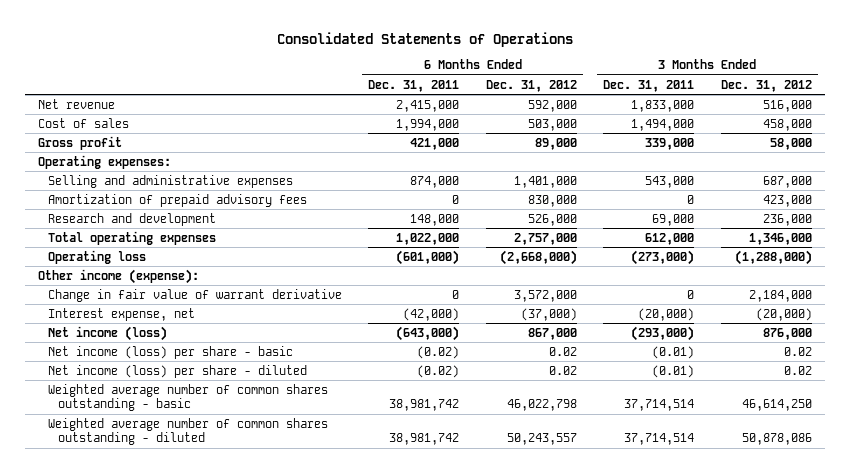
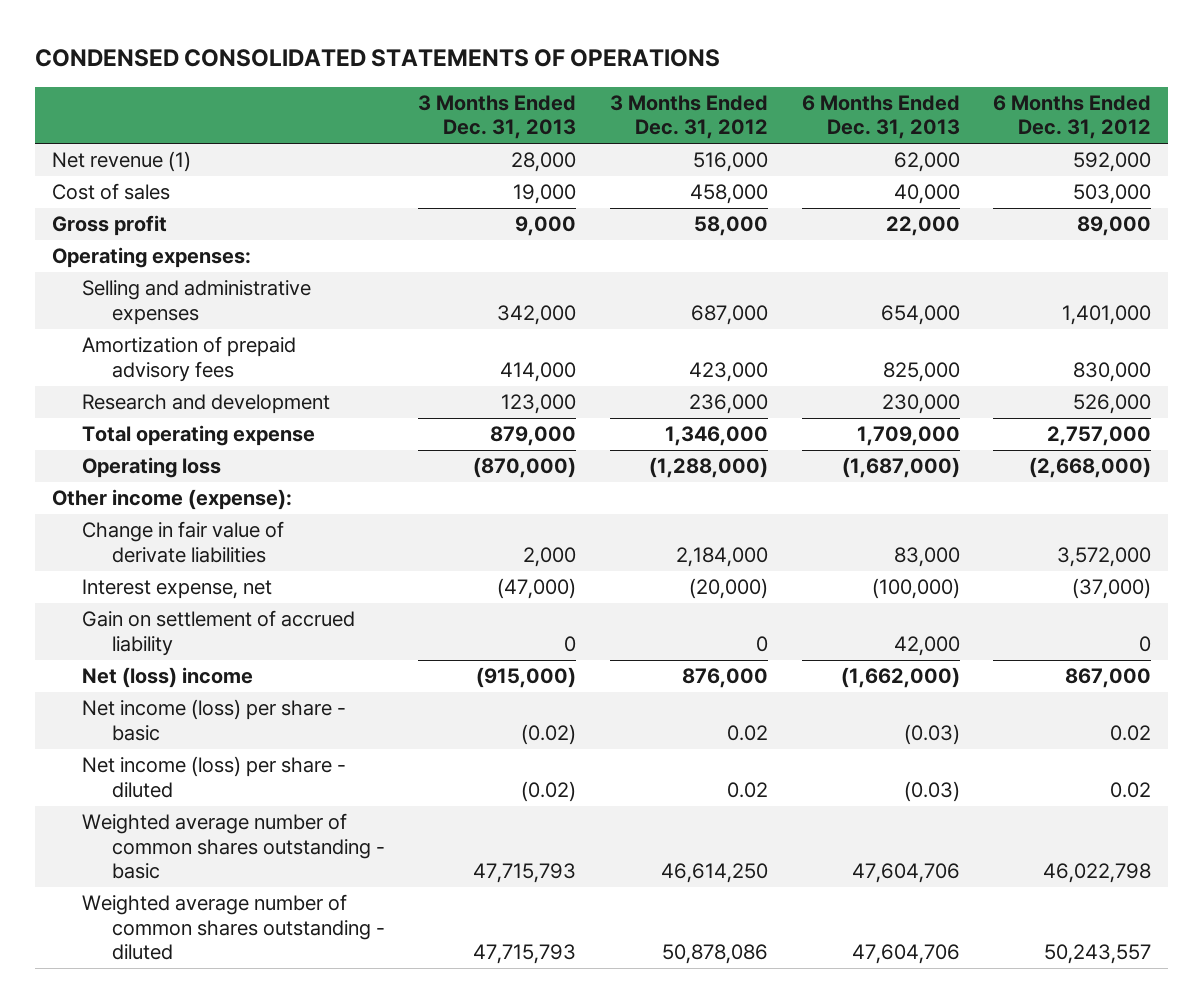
[276,31,573,47] Consolidated Statements of Operations -> [34,49,720,68] CONDENSED CONSOLIDATED STATEMENTS OF OPERATIONS
[368,79,460,92] Dec. 31, 2011 -> none
[603,79,695,92] Dec. 31, 2011 -> none
none -> [418,94,577,140] 3 Months Ended Dec. 31, 2013
none -> [801,94,960,140] 6 Months Ended Dec. 31, 2013
[38,98,116,109] Net revenue -> [51,151,191,173] Net revenue (1)
[47,230,216,245] Total operating expenses -> [81,425,315,447] Total operating expense
[47,288,342,302] Change in fair value of warrant derivative -> [81,521,284,563] Change in fair value of derivate liabilities
none -> [81,610,355,656] Gain on settlement of accrued liability
[47,325,167,341] Net income (loss) -> [81,667,253,689] Net (loss) income

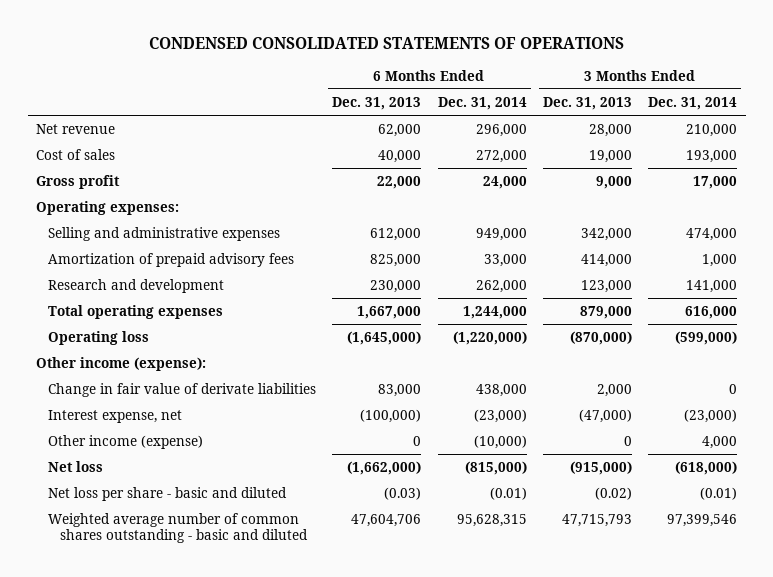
[610,94,769,140] 3 Months Ended Dec. 31, 2012 -> none
[993,94,1152,140] 6 Months Ended Dec. 31, 2012 -> none
none -> [437,96,527,110] Dec. 31, 2014
none -> [648,96,738,110] Dec. 31, 2014
[51,151,191,173] Net revenue (1) -> [35,124,115,135] Net revenue
[880,304,960,325] 654,000 -> [370,228,422,242] 612,000
[81,425,315,447] Total operating expense -> [47,305,223,320] Total operating expenses
[856,426,960,447] 1,709,000 -> [357,306,422,320] 1,667,000
[841,457,960,479] (1,687,000) -> [347,331,422,346] (1,645,000)
[81,610,355,656] Gain on settlement of accrued liability -> none
[81,756,346,798] Net income (loss) per share - diluted -> none
[81,894,385,961] Weighted average number of common shares outstanding - diluted -> none
none -> [47,435,203,450] Other income (expense)
[81,667,253,689] Net (loss) income -> [47,461,103,473] Net loss
[81,699,346,741] Net income (loss) per share - basic -> [47,487,287,502] Net loss per share - basic and diluted
[81,813,385,880] Weighted average number of common shares outstanding - basic -> [47,513,308,544] Weighted average number of common shares outstanding - basic and diluted

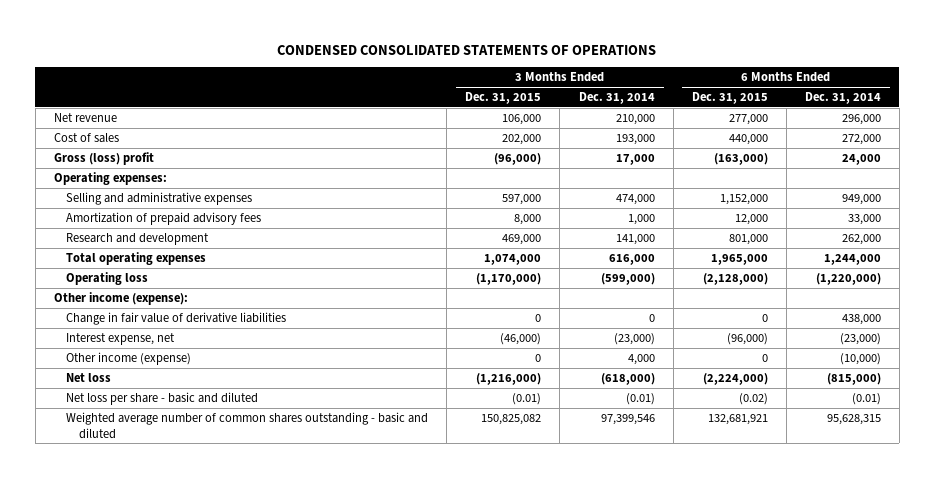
[332,96,422,110] Dec. 31, 2013 -> none
[542,96,632,110] Dec. 31, 2013 -> none
none -> [465,92,542,105] Dec. 31, 2015
none -> [691,92,768,105] Dec. 31, 2015
[35,175,120,190] Gross profit -> [53,152,154,166] Gross (loss) profit
[47,383,316,398] Change in fair value of derivate liabilities -> [66,312,287,326] Change in fair value of derivative liabilities

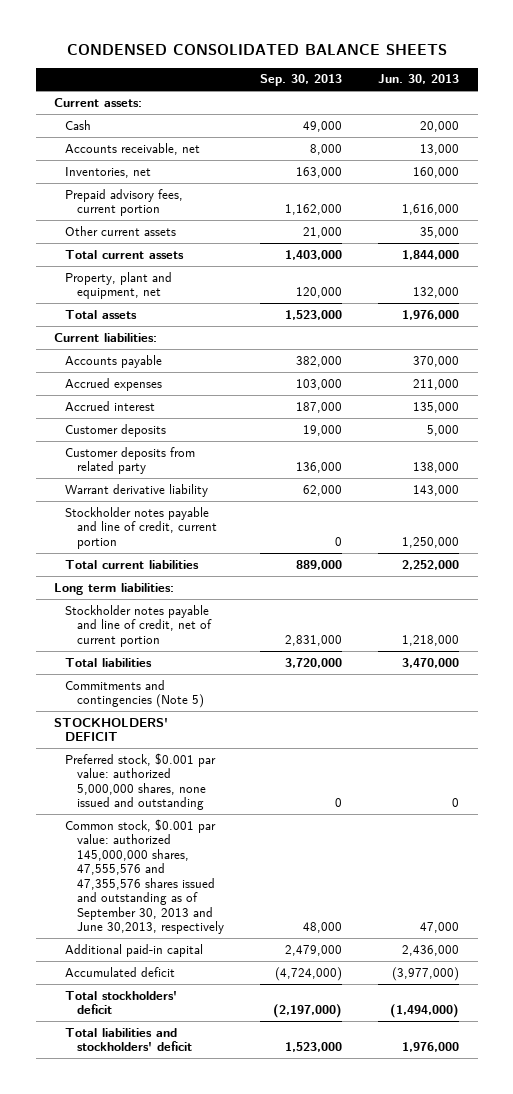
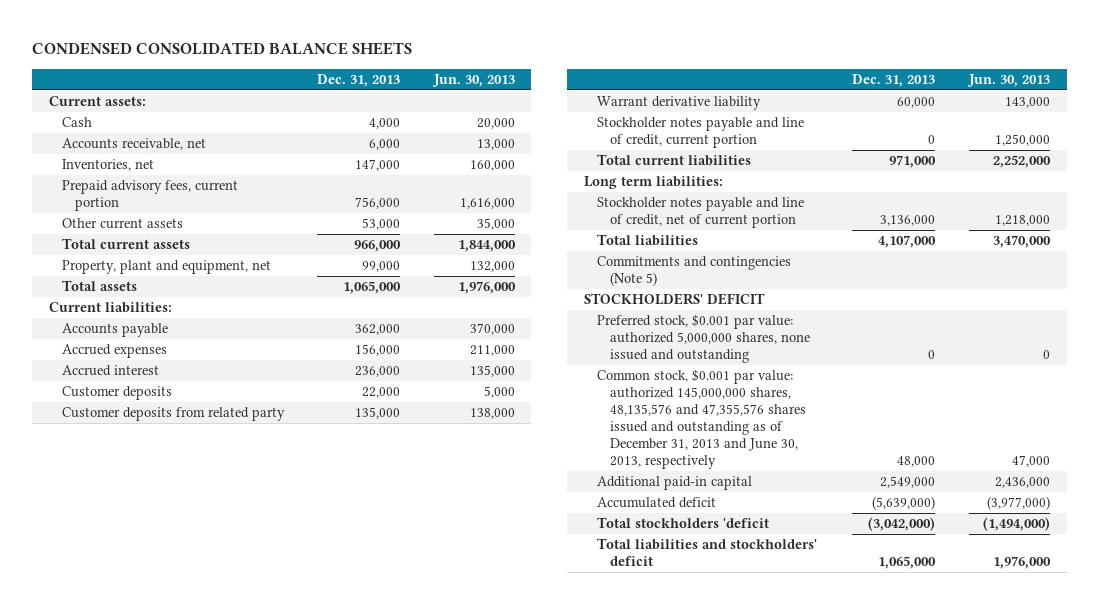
[260,74,343,87] Sep. 30, 2013 -> none
none -> [317,73,401,87] Dec. 31, 2013
[65,818,225,935] Common stock, $0.001 par value: authorized 145,000,000 shares, 47,555,576 and 47,355,576 shares issued and outstanding as of September 30, 2013 and June 30,2013, respectively -> [597,369,807,469] Common stock, $0.001 par value: authorized 145,000,000 shares, 48,135,576 and 47,355,576 shares issued and outstanding as of December 31, 2013 and June 30, 2013, respectively
[65,990,178,1015] Total stockholders' deficit -> [597,517,770,529] Total stockholders 'deficit

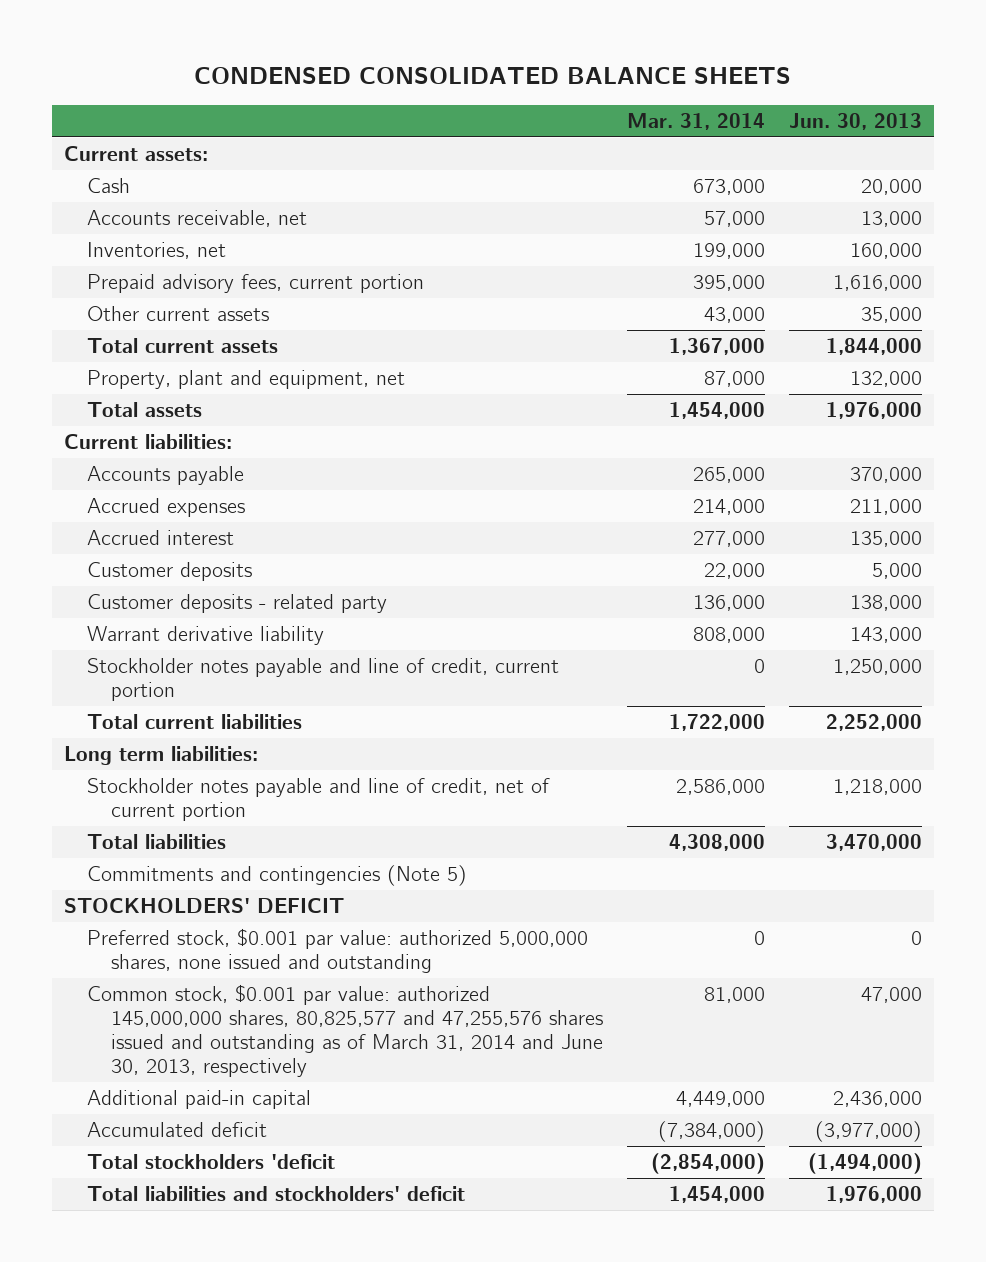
[317,73,401,87] Dec. 31, 2013 -> none
none -> [626,113,765,131] Mar. 31, 2014
[61,407,285,422] Customer deposits from related party -> [87,593,388,613] Customer deposits - related party
[597,369,807,469] Common stock, $0.001 par value: authorized 145,000,000 shares, 48,135,576 and 47,355,576 shares issued and outstanding as of December 31, 2013 and June 30, 2013, respectively -> [87,983,603,1078] Common stock, $0.001 par value: authorized 145,000,000 shares, 80,825,577 and 47,255,576 shares issued and outstanding as of March 31, 2014 and June 30, 2013, respectively

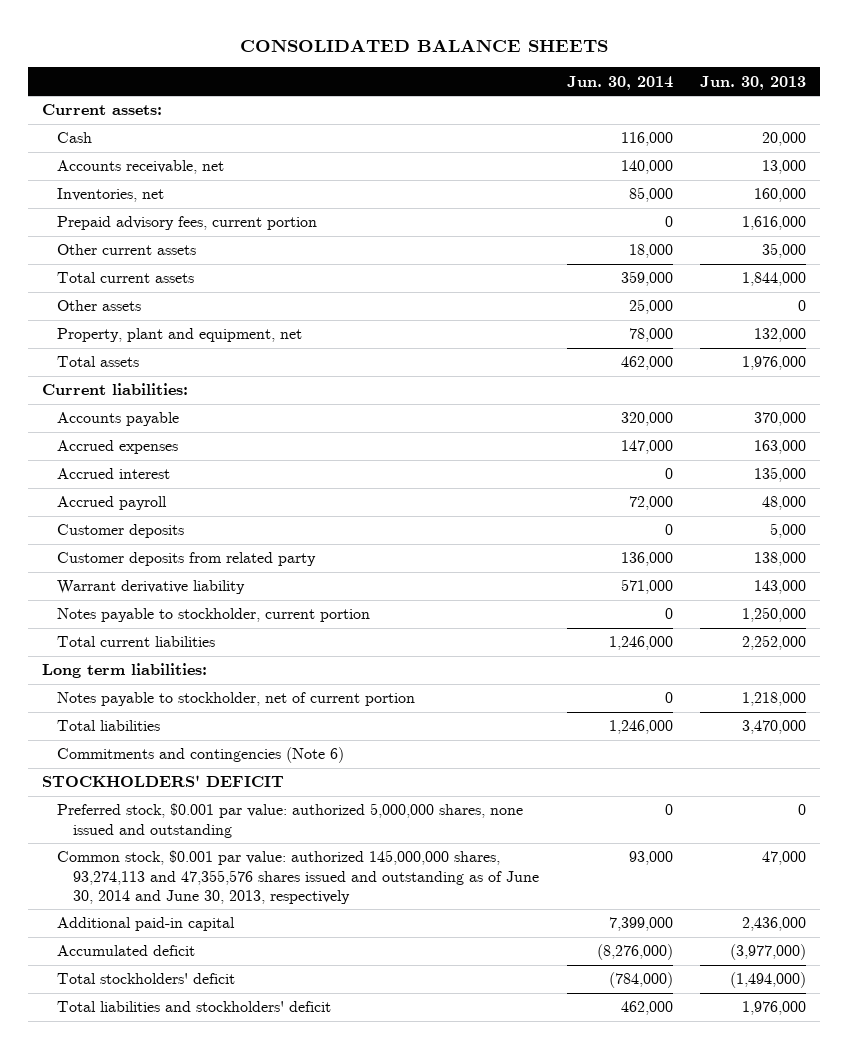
[193,67,791,85] CONDENSED CONSOLIDATED BALANCE SHEETS -> [240,38,609,52] CONSOLIDATED BALANCE SHEETS
[626,113,765,131] Mar. 31, 2014 -> none
none -> [566,75,673,90] Jun. 30, 2014
none -> [57,300,142,312] Other assets
[849,498,922,515] 211,000 -> [754,440,807,455] 163,000
none -> [57,496,168,511] Accrued payroll
[87,593,388,613] Customer deposits - related party -> [57,552,317,567] Customer deposits from related party
[87,657,560,702] Stockholder notes payable and line of credit, current portion -> [57,608,371,623] Notes payable to stockholder, current portion
[87,777,551,822] Stockholder notes payable and line of credit, net of current portion -> [57,692,416,707] Notes payable to stockholder, net of current portion
[87,864,468,886] Commitments and contingencies (Note 5) -> [57,747,345,764] Commitments and contingencies (Note 6)
[87,983,603,1078] Common stock, $0.001 par value: authorized 145,000,000 shares, 80,825,577 and 47,255,576 shares issued and outstanding as of March 31, 2014 and June 30, 2013, respectively -> [57,850,539,904] Common stock, $0.001 par value: authorized 145,000,000 shares, 93,274,113 and 47,355,576 shares issued and outstanding as of June 30, 2014 and June 30, 2013, respectively
[87,1153,336,1169] Total stockholders 'deficit -> [57,973,236,985] Total stockholders' deficit

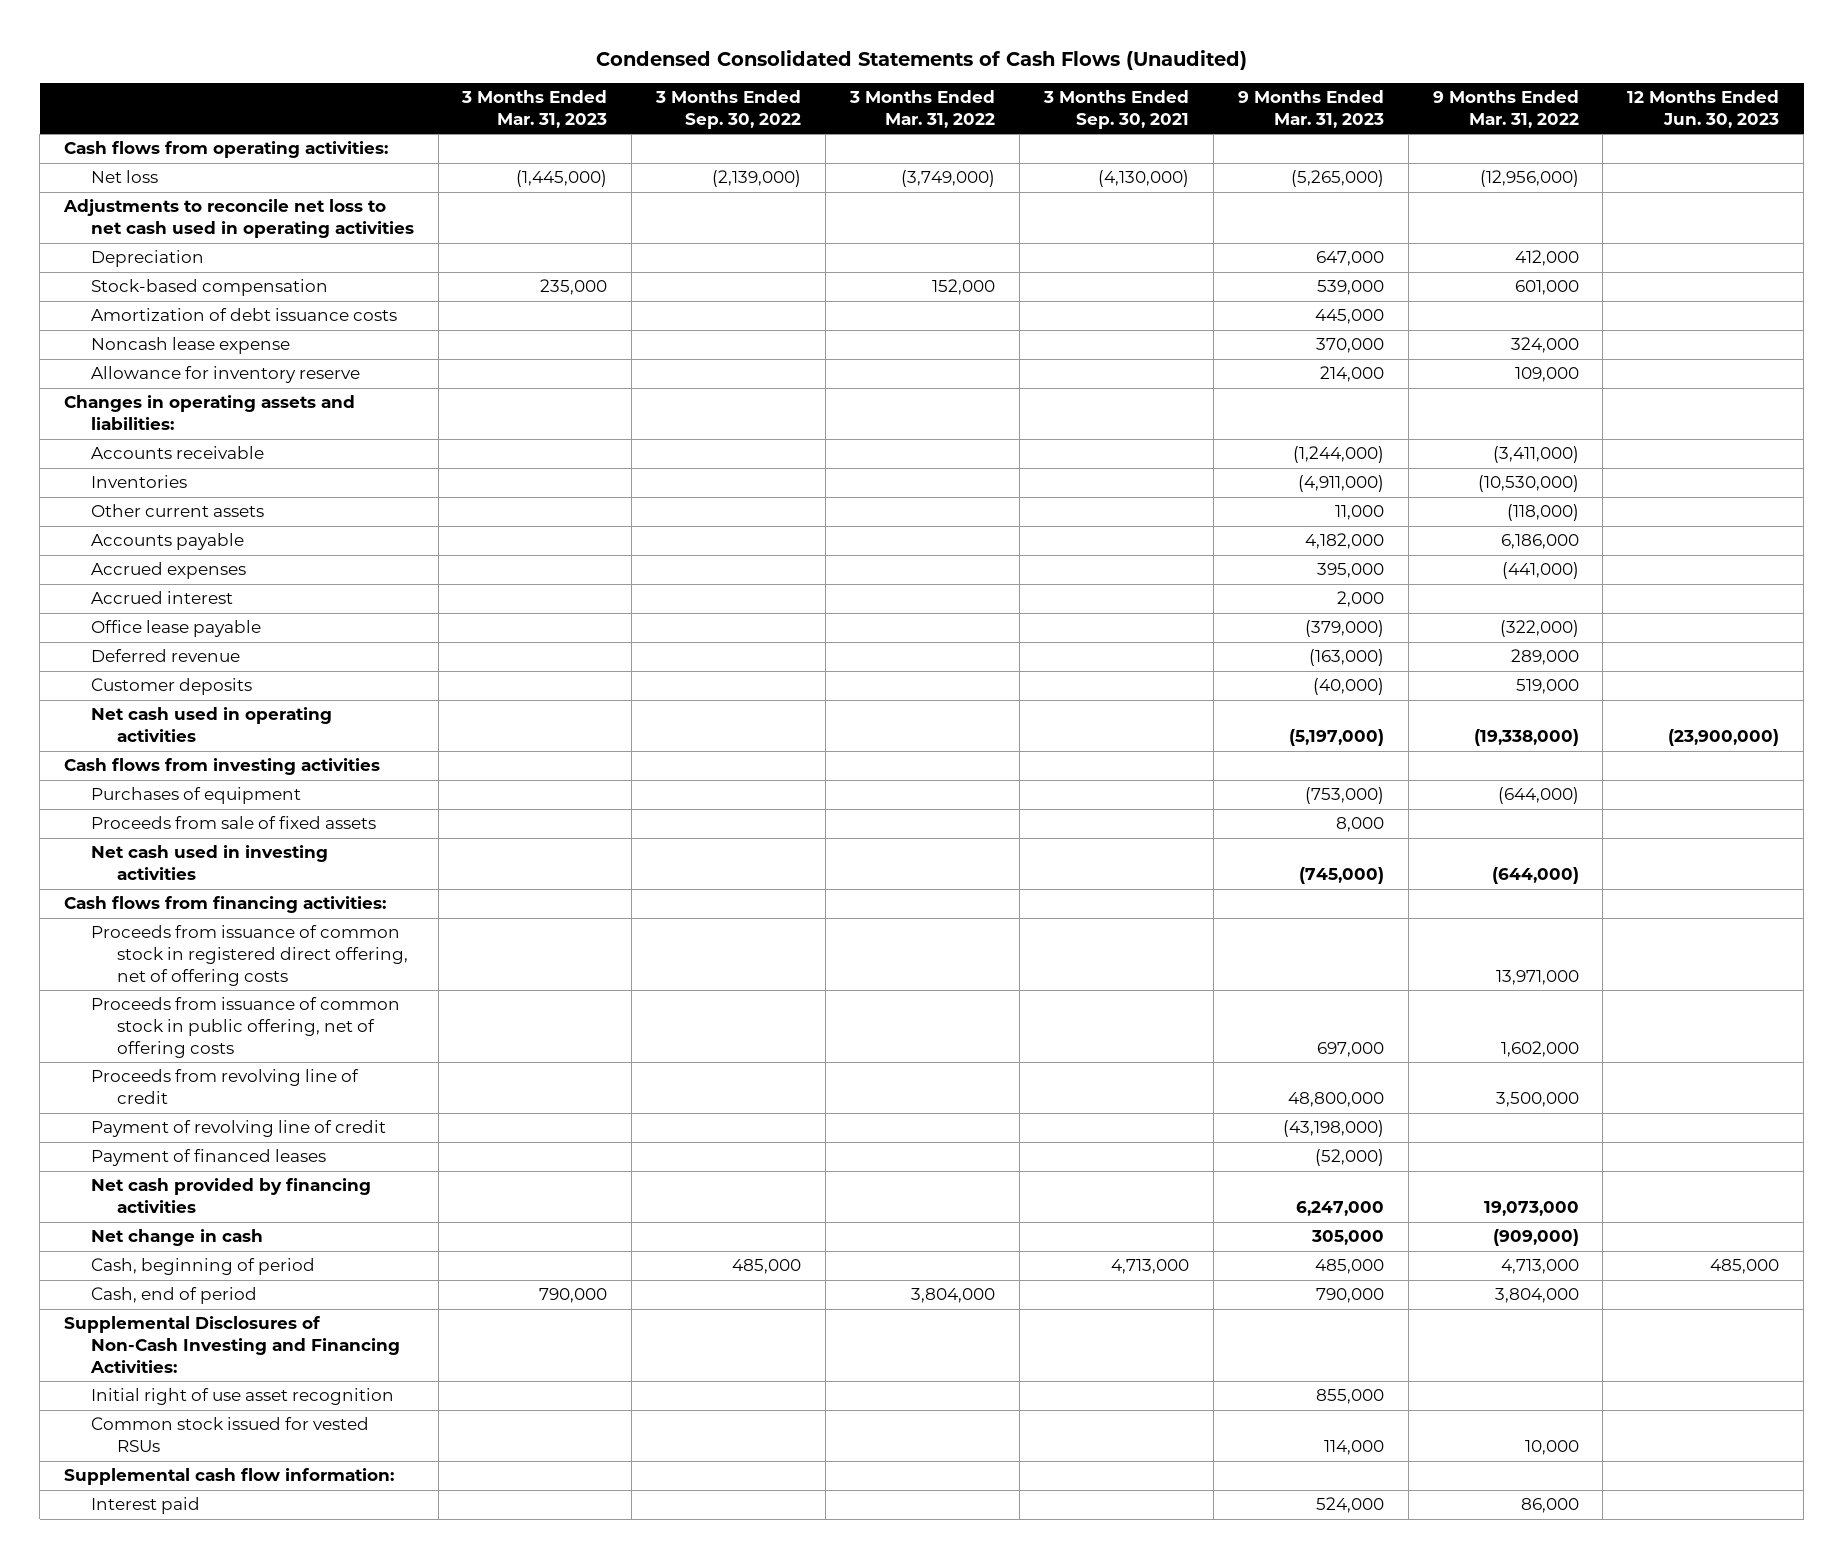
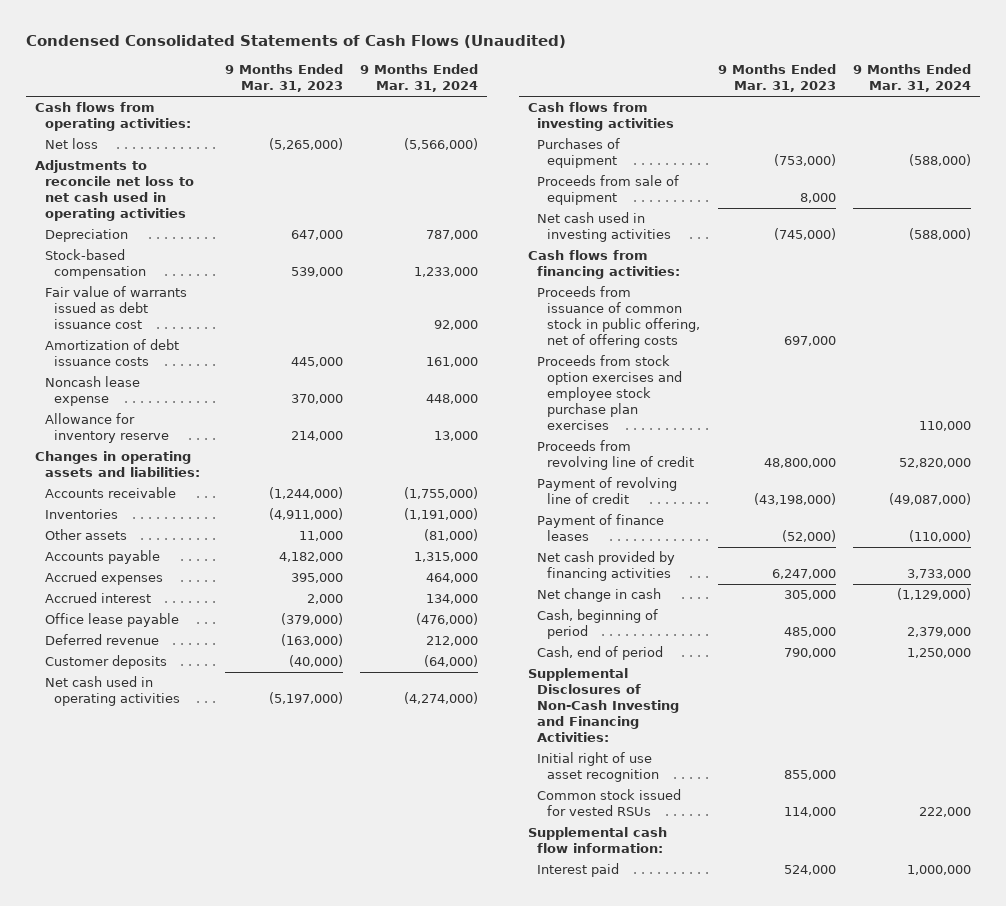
[461,90,608,128] 3 Months Ended Mar. 31, 2023 -> none
[655,90,802,129] 3 Months Ended Sep. 30, 2022 -> none
[849,90,996,128] 3 Months Ended Mar. 31, 2022 -> none
[1042,90,1189,129] 3 Months Ended Sep. 30, 2021 -> none
[1432,90,1579,128] 9 Months Ended Mar. 31, 2022 -> none
[1627,90,1780,128] 12 Months Ended Jun. 30, 2023 -> none
none -> [360,64,479,93] 9 Months Ended Mar. 31, 2024
none -> [44,286,187,330] Fair value of warrants issued as debt issuance cost
[90,504,264,518] Other current assets -> [44,529,127,541] Other assets
[90,816,376,830] Proceeds from sale of fixed assets -> [537,175,680,206] Proceeds from sale of equipment
[90,925,409,986] Proceeds from issuance of common stock in registered direct offering, net of offering costs -> none
none -> [537,355,683,431] Proceeds from stock option exercises and employee stock purchase plan exercises
[90,1149,326,1167] Payment of financed leases -> [537,514,665,542] Payment of finance leases

